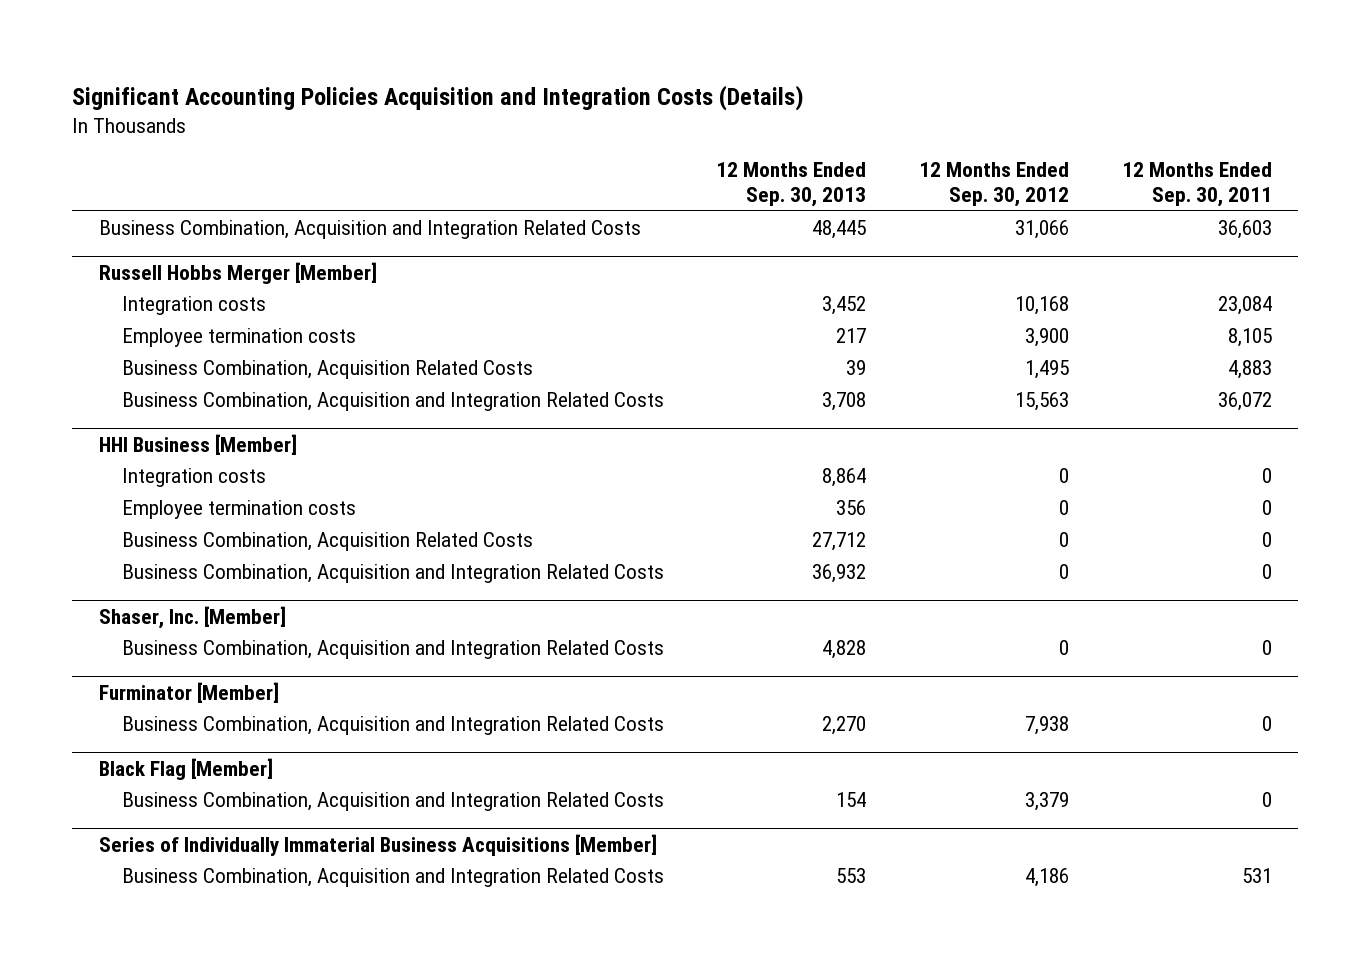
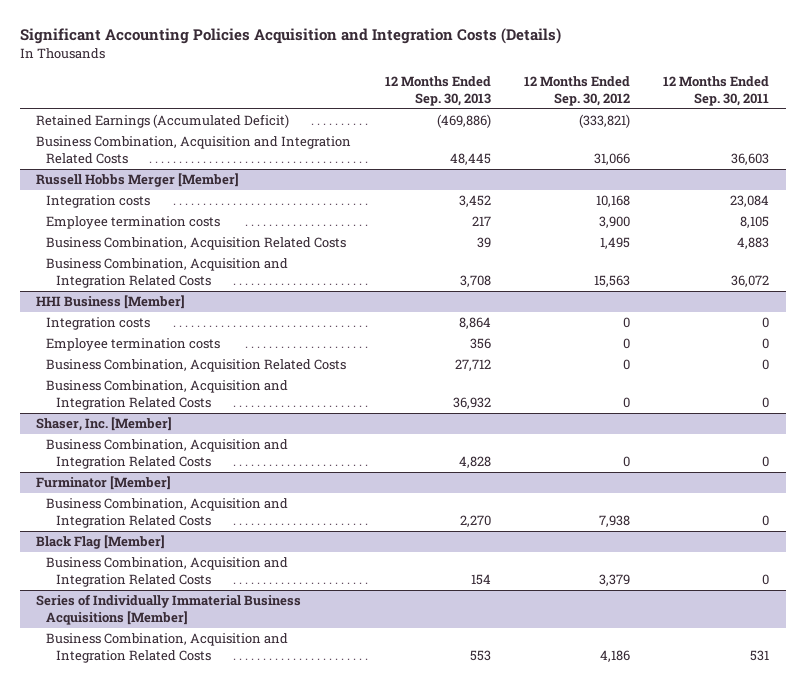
none -> [36,114,290,129] Retained Earnings (Accumulated Deficit)

